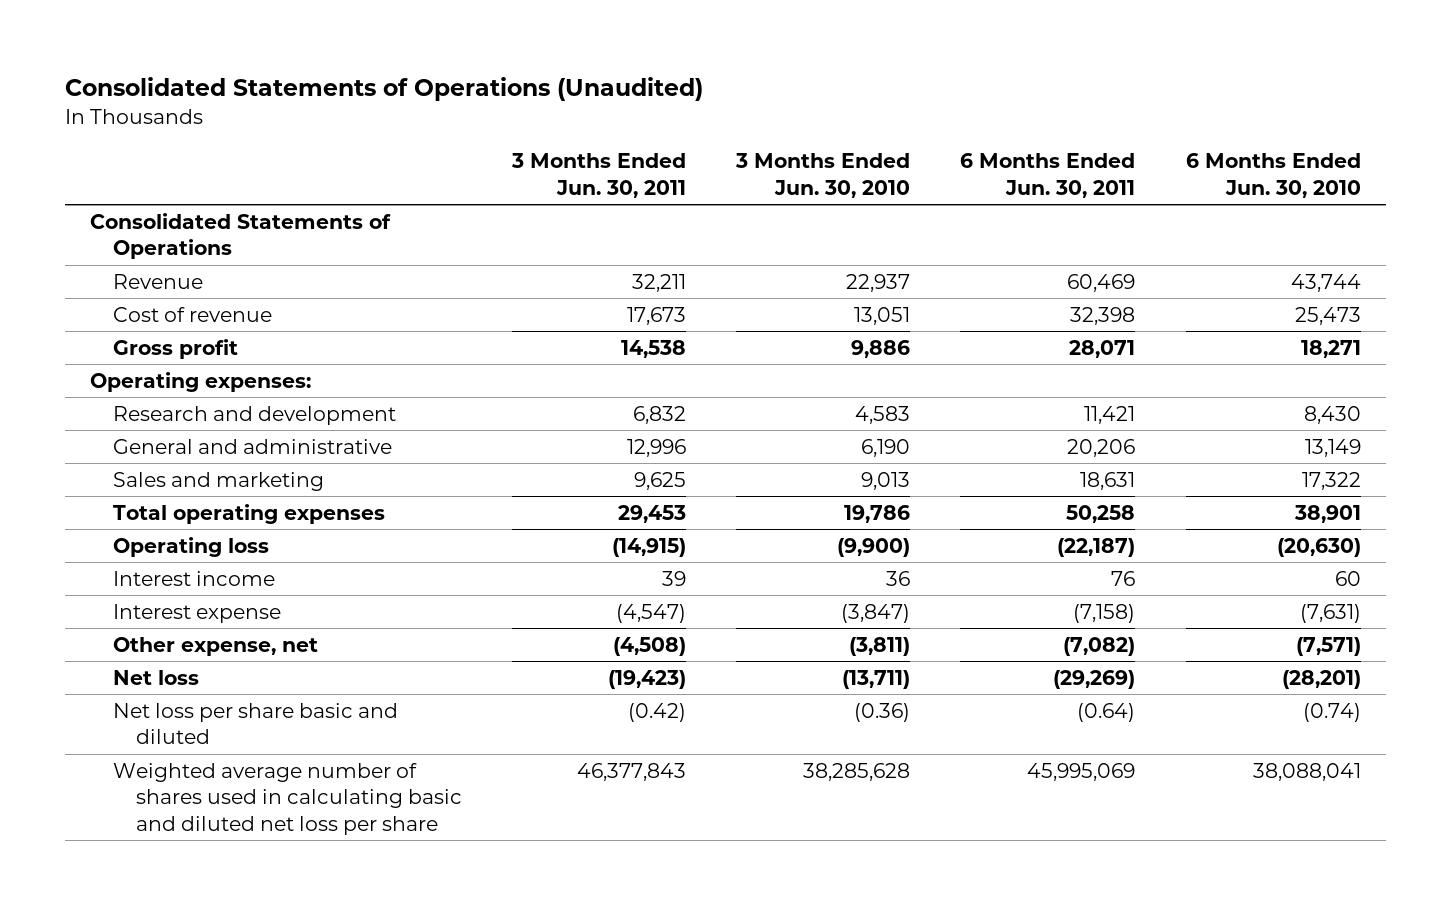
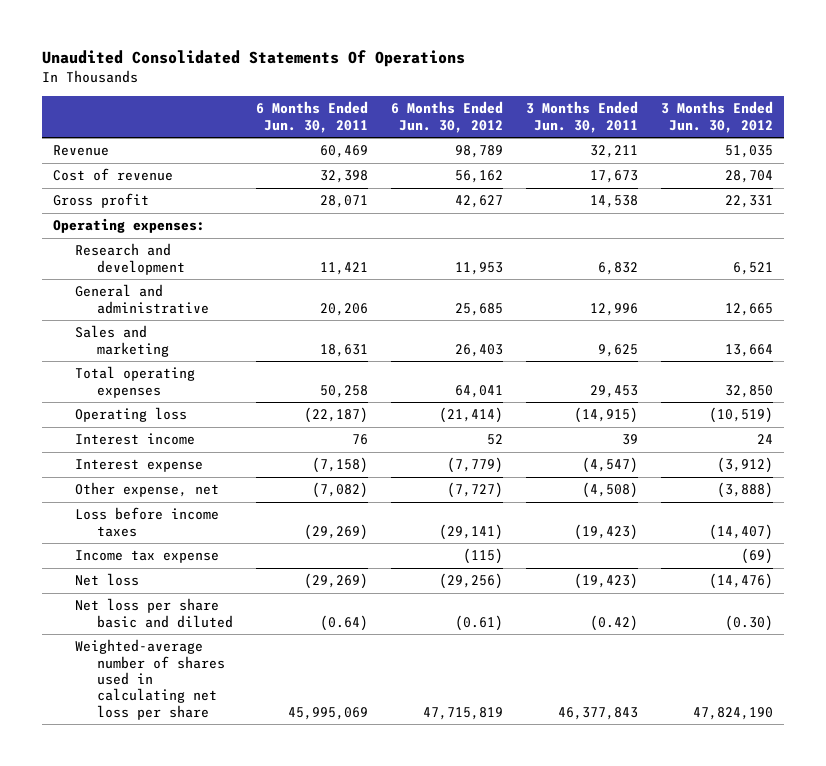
[64,77,703,102] Consolidated Statements of Operations (Unaudited) -> [41,50,465,68] Unaudited Consolidated Statements Of Operations
[735,153,911,198] 3 Months Ended Jun. 30, 2010 -> none
[1185,153,1361,198] 6 Months Ended Jun. 30, 2010 -> none
none -> [391,101,504,133] 6 Months Ended Jun. 30, 2012
none -> [661,101,774,133] 3 Months Ended Jun. 30, 2012
[89,212,391,260] Consolidated Statements of Operations -> none
none -> [75,507,220,537] Loss before income taxes
none -> [75,550,220,564] Income tax expense
[112,762,463,835] Weighted average number of shares used in calculating basic and diluted net loss per share -> [75,639,226,720] Weighted-average number of shares used in calculating net loss per share

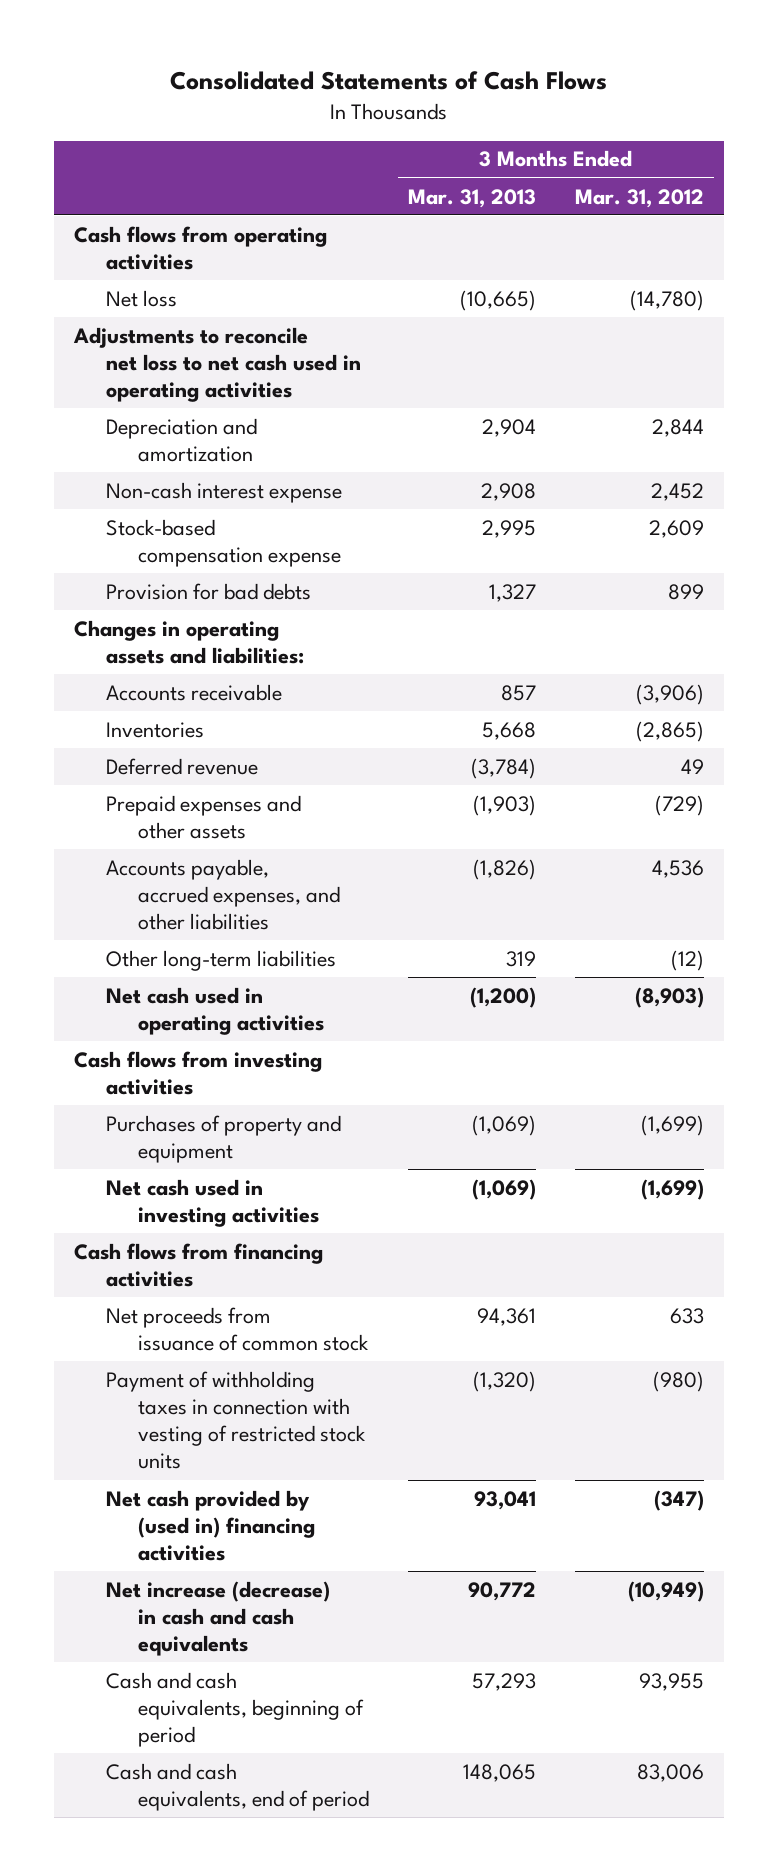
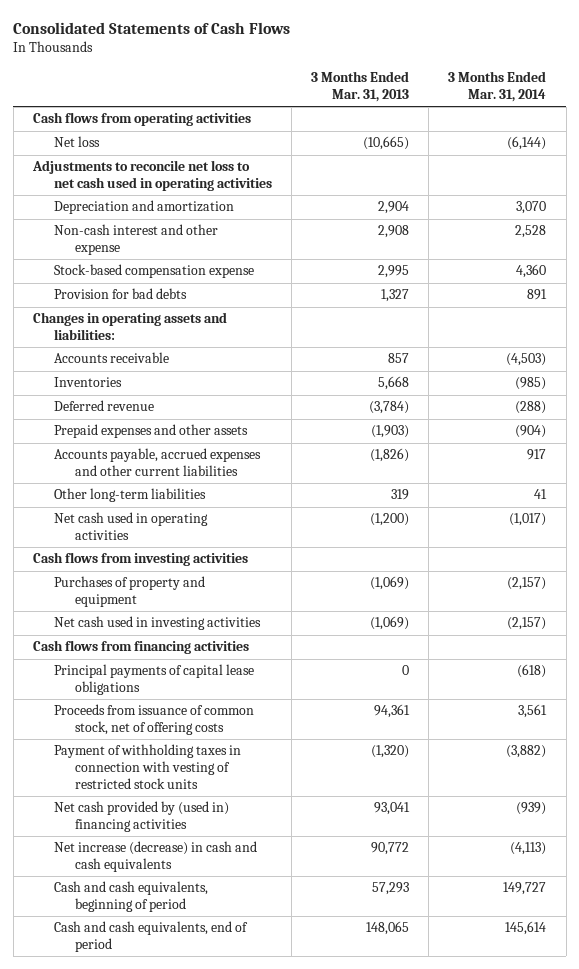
[575,188,705,208] Mar. 31, 2012 -> none
none -> [448,71,547,102] 3 Months Ended Mar. 31, 2014
[105,481,342,503] Non-cash interest expense -> [53,224,218,256] Non-cash interest and other expense
[105,858,340,931] Accounts payable, accrued expenses, and other liabilities -> [53,448,261,477] Accounts payable, accrued expenses and other current liabilities
none -> [53,664,254,696] Principal payments of capital lease obligations
[105,1306,369,1352] Net proceeds from issuance of common stock -> [53,704,254,736] Proceeds from issuance of common stock, net of offering costs

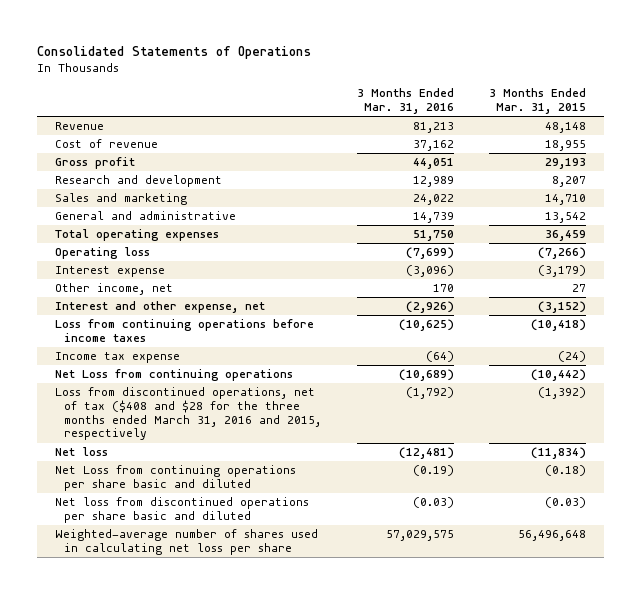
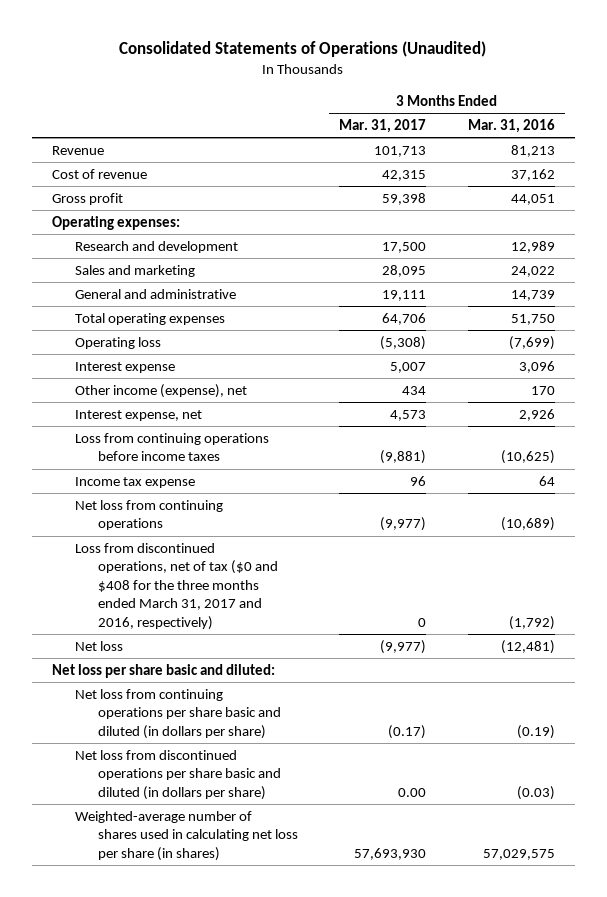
[37,45,312,59] Consolidated Statements of Operations -> [119,41,487,58] Consolidated Statements of Operations (Unaudited)
[489,88,587,114] 3 Months Ended Mar. 31, 2015 -> none
none -> [339,119,427,134] Mar. 31, 2017
none -> [52,215,181,230] Operating expenses:
[405,265,454,278] (3,096) -> [518,360,555,373] 3,096
[55,283,174,296] Other income, net -> [75,383,248,398] Other income (expense), net
[55,301,266,314] Interest and other expense, net -> [75,409,203,421] Interest expense, net
[405,301,454,314] (2,926) -> [518,408,555,421] 2,926
[425,351,454,363] (64) -> [538,475,555,486] 64
[55,369,294,382] Net Loss from continuing operations -> [75,499,224,531] Net loss from continuing operations
[55,387,321,441] Loss from discontinued operations, net of tax ($408 and $28 for the three months ended March 31, 2016 and 2015, respectively -> [75,542,278,630] Loss from discontinued operations, net of tax ($0 and $408 for the three months ended March 31, 2017 and 2016, respectively)
none -> [52,663,276,678] Net loss per share basic and diluted:
[55,465,297,492] Net Loss from continuing operations per share basic and diluted -> [75,688,281,739] Net loss from continuing operations per share basic and diluted (in dollars per share)
[55,497,310,524] Net loss from discontinued operations per share basic and diluted -> [75,749,281,800] Net loss from discontinued operations per share basic and diluted (in dollars per share)
[55,529,319,556] Weighted-average number of shares used in calculating net loss per share -> [75,810,298,861] Weighted-average number of shares used in calculating net loss per share (in shares)

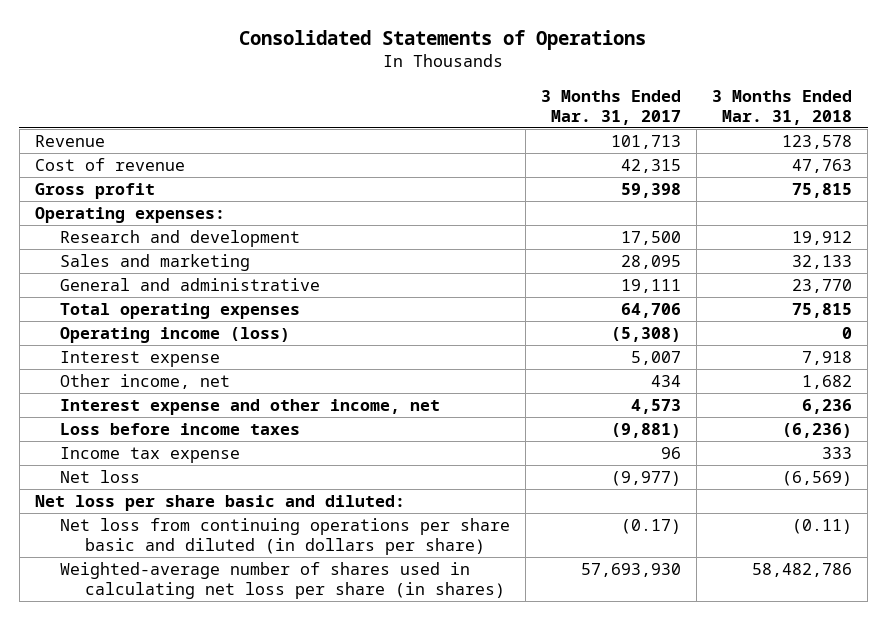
[119,41,487,58] Consolidated Statements of Operations (Unaudited) -> [239,29,647,50] Consolidated Statements of Operations
[467,119,555,134] Mar. 31, 2016 -> none
none -> [712,89,853,125] 3 Months Ended Mar. 31, 2018
[75,336,162,349] Operating loss -> [59,326,290,343] Operating income (loss)
[75,383,248,398] Other income (expense), net -> [59,373,230,389] Other income, net
[75,409,203,421] Interest expense, net -> [59,398,440,415] Interest expense and other income, net
[75,432,270,462] Loss from continuing operations before income taxes -> [59,422,300,435] Loss before income taxes
[75,499,224,531] Net loss from continuing operations -> none
[75,542,278,630] Loss from discontinued operations, net of tax ($0 and $408 for the three months ended March 31, 2017 and 2016, respectively) -> none
[75,749,281,800] Net loss from discontinued operations per share basic and diluted (in dollars per share) -> none

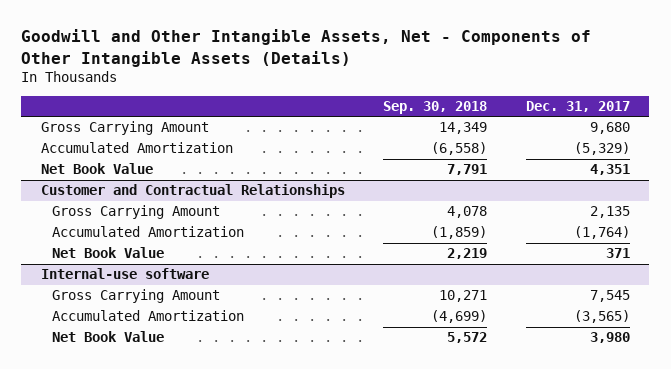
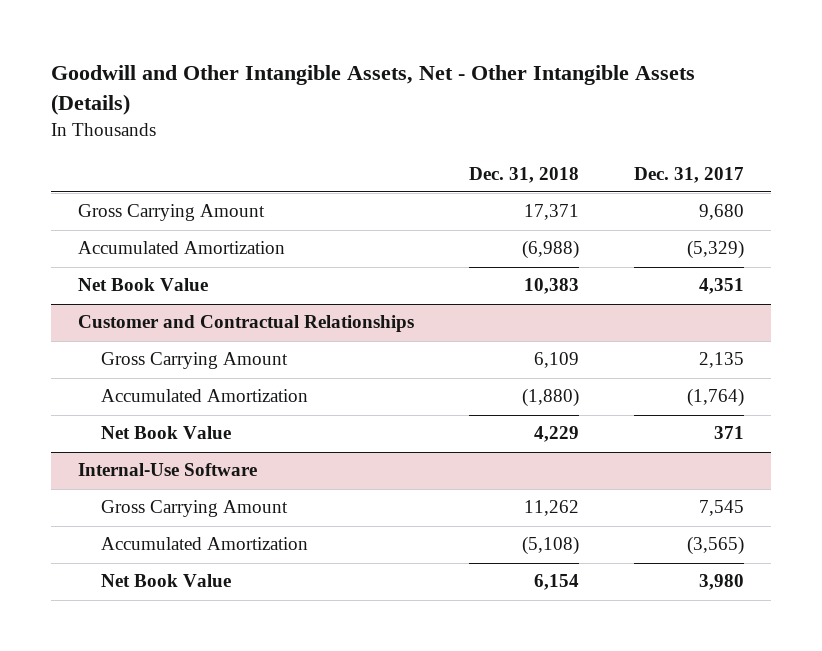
[21,29,592,67] Goodwill and Other Intangible Assets, Net - Components of Other Intangible Assets (Details) -> [50,65,695,116] Goodwill and Other Intangible Assets, Net - Other Intangible Assets (Details)
[383,100,488,114] Sep. 30, 2018 -> none
none -> [469,166,580,183] Dec. 31, 2018
[40,268,209,280] Internal-use software -> [78,463,258,477] Internal-Use Software

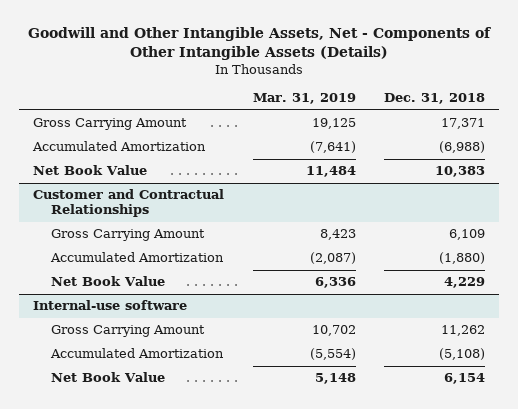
[50,65,695,116] Goodwill and Other Intangible Assets, Net - Other Intangible Assets (Details) -> [28,26,492,60] Goodwill and Other Intangible Assets, Net - Components of Other Intangible Assets (Details)
[634,166,745,183] Dec. 31, 2017 -> none
none -> [252,93,356,105] Mar. 31, 2019
[78,463,258,477] Internal-Use Software -> [32,300,187,311] Internal-use software

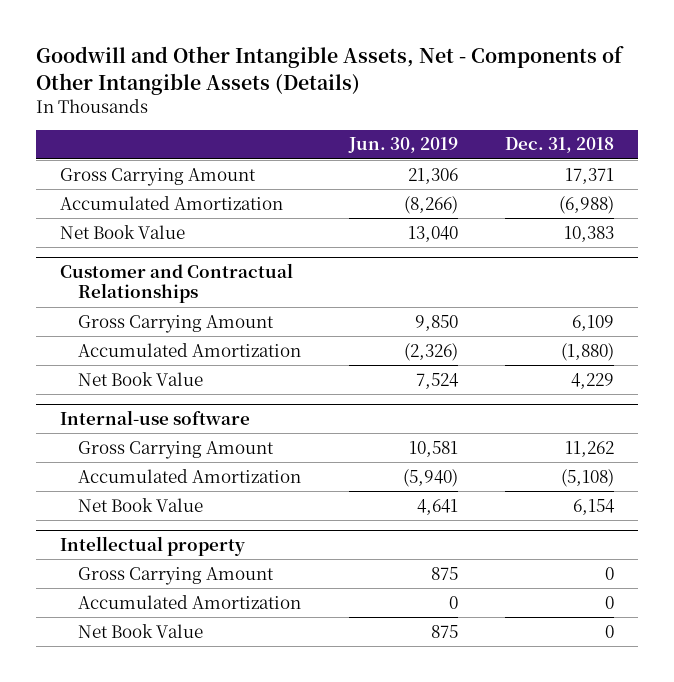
[252,93,356,105] Mar. 31, 2019 -> none
none -> [347,137,458,154] Jun. 30, 2019
none -> [60,535,246,556] Intellectual property
none -> [78,566,275,585] Gross Carrying Amount
none -> [78,594,302,609] Accumulated Amortization
none -> [78,623,204,638] Net Book Value

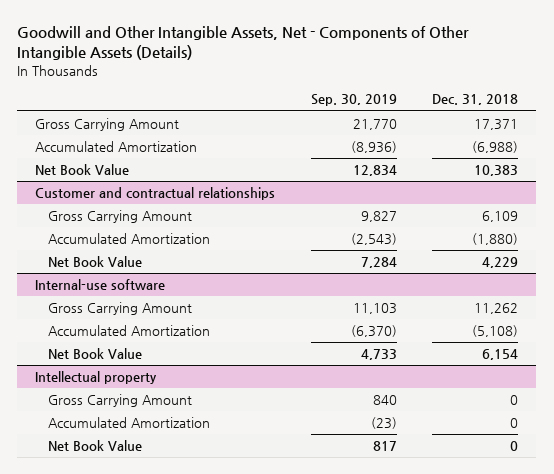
[347,137,458,154] Jun. 30, 2019 -> none
none -> [310,94,397,107] Sep. 30, 2019
[60,262,294,304] Customer and Contractual Relationships -> [35,187,276,201] Customer and contractual relationships

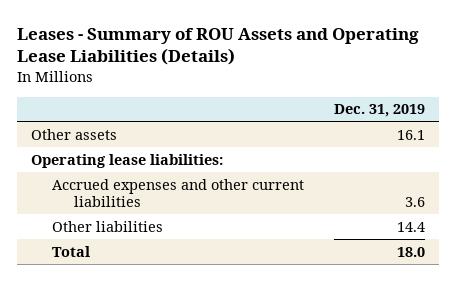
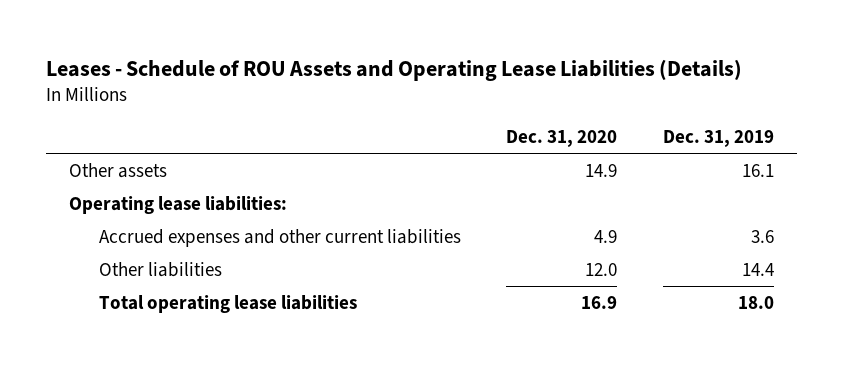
[16,27,419,66] Leases - Summary of ROU Assets and Operating Lease Liabilities (Details) -> [46,58,743,81] Leases - Schedule of ROU Assets and Operating Lease Liabilities (Details)
none -> [506,130,618,148] Dec. 31, 2020
[52,245,91,257] Total -> [99,294,358,313] Total operating lease liabilities

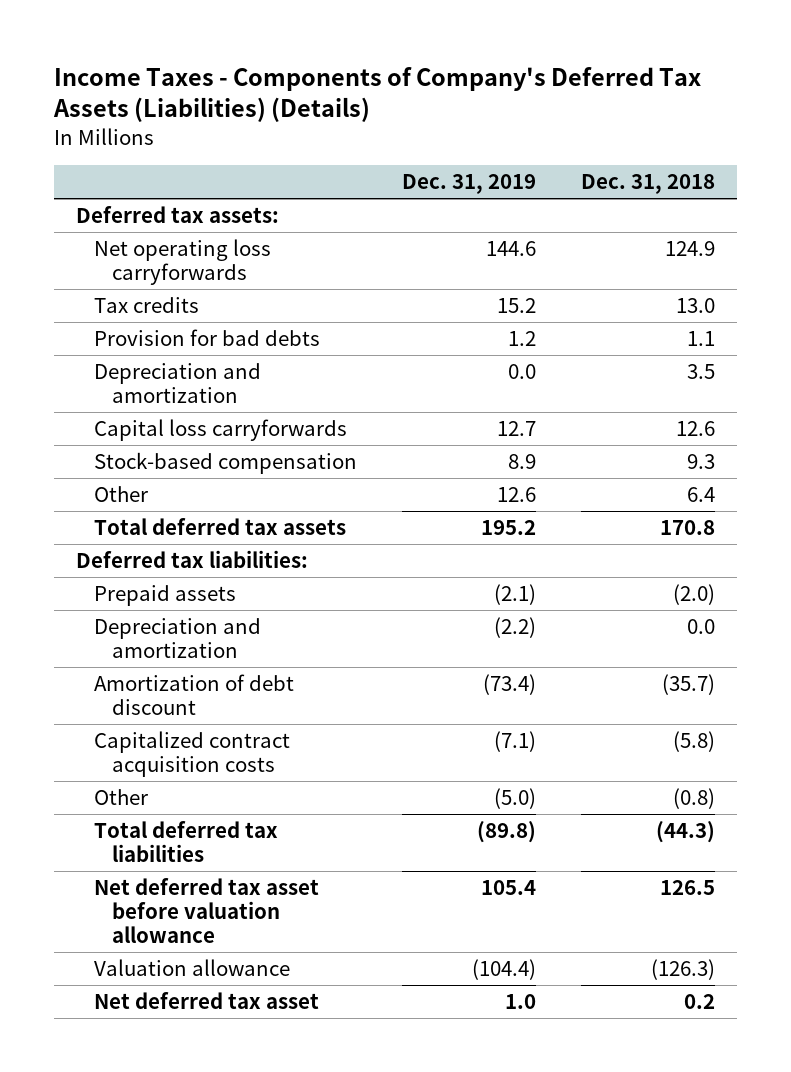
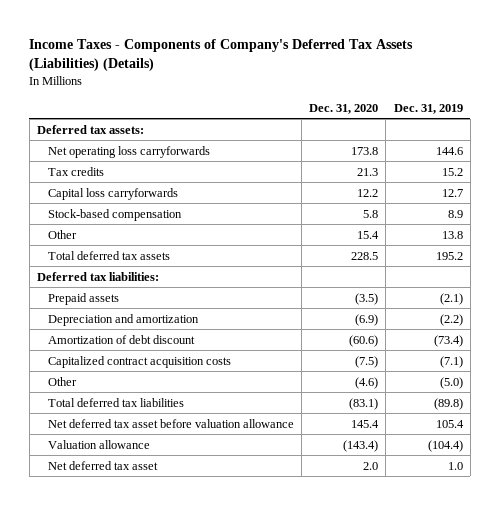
[580,174,715,195] Dec. 31, 2018 -> none
none -> [309,103,379,114] Dec. 31, 2020
[93,328,320,346] Provision for bad debts -> none
[93,362,261,403] Depreciation and amortization -> none
[496,486,536,502] 12.6 -> [441,230,463,239] 13.8

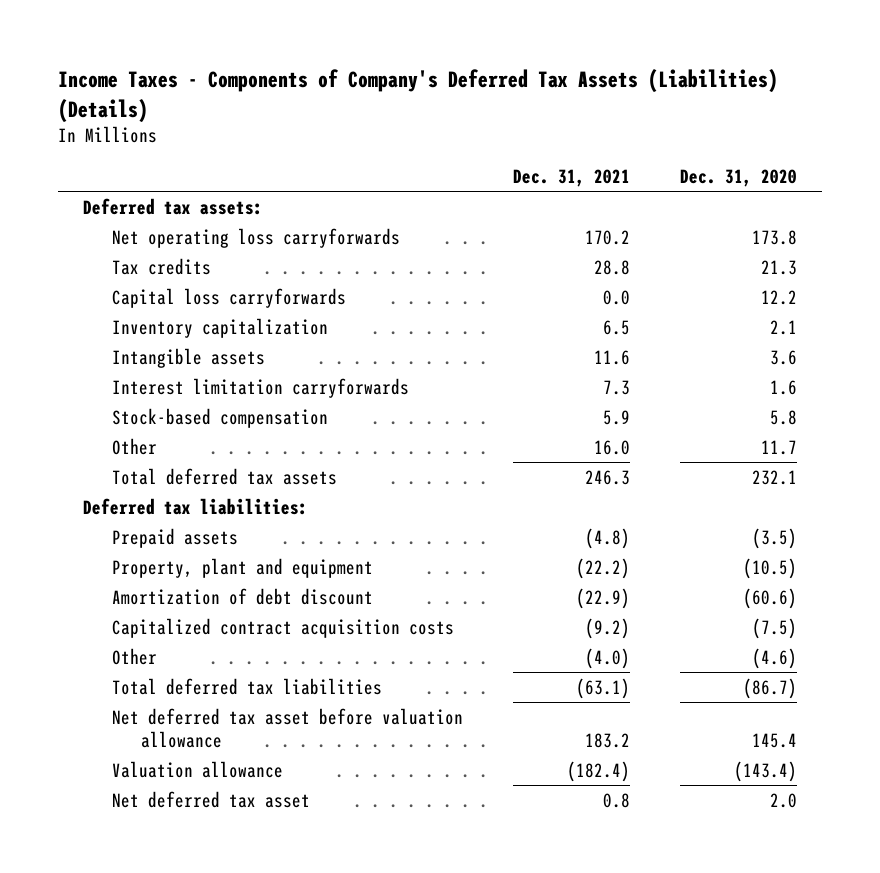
[393,103,463,114] Dec. 31, 2019 -> none
none -> [512,168,630,187] Dec. 31, 2021
none -> [111,317,328,338] Inventory capitalization
none -> [111,347,265,368] Intangible assets
none -> [111,377,409,398] Interest limitation carryforwards
[357,230,380,239] 15.4 -> [761,439,798,455] 11.7
[351,251,379,260] 228.5 -> [752,469,798,485] 232.1
[47,313,199,326] Depreciation and amortization -> none
none -> [111,557,373,578] Property, plant and equipment
[349,397,379,410] (83.1) -> [743,677,798,699] (86.7)

